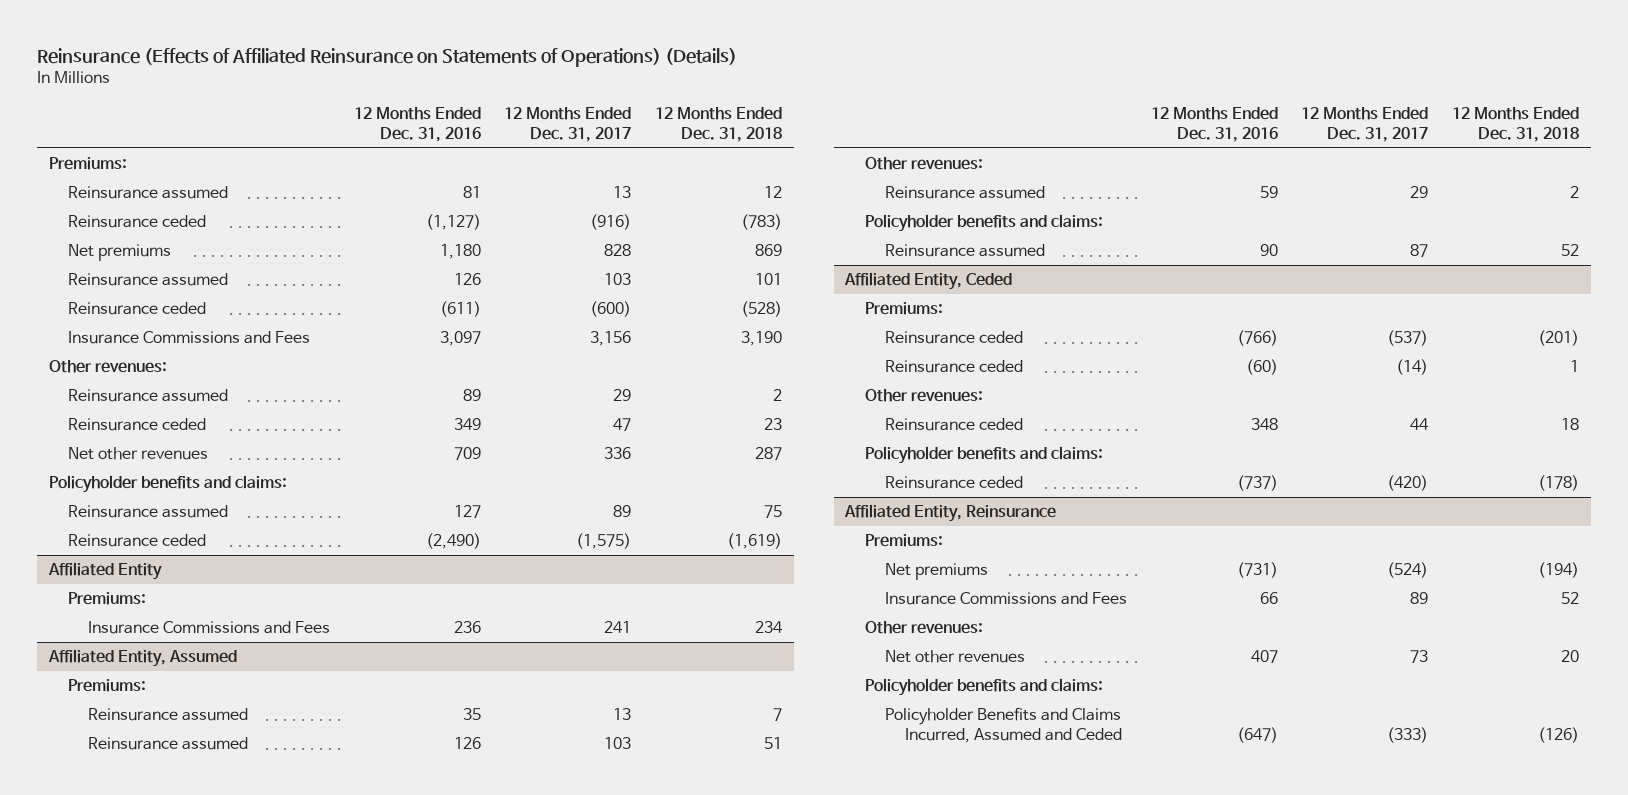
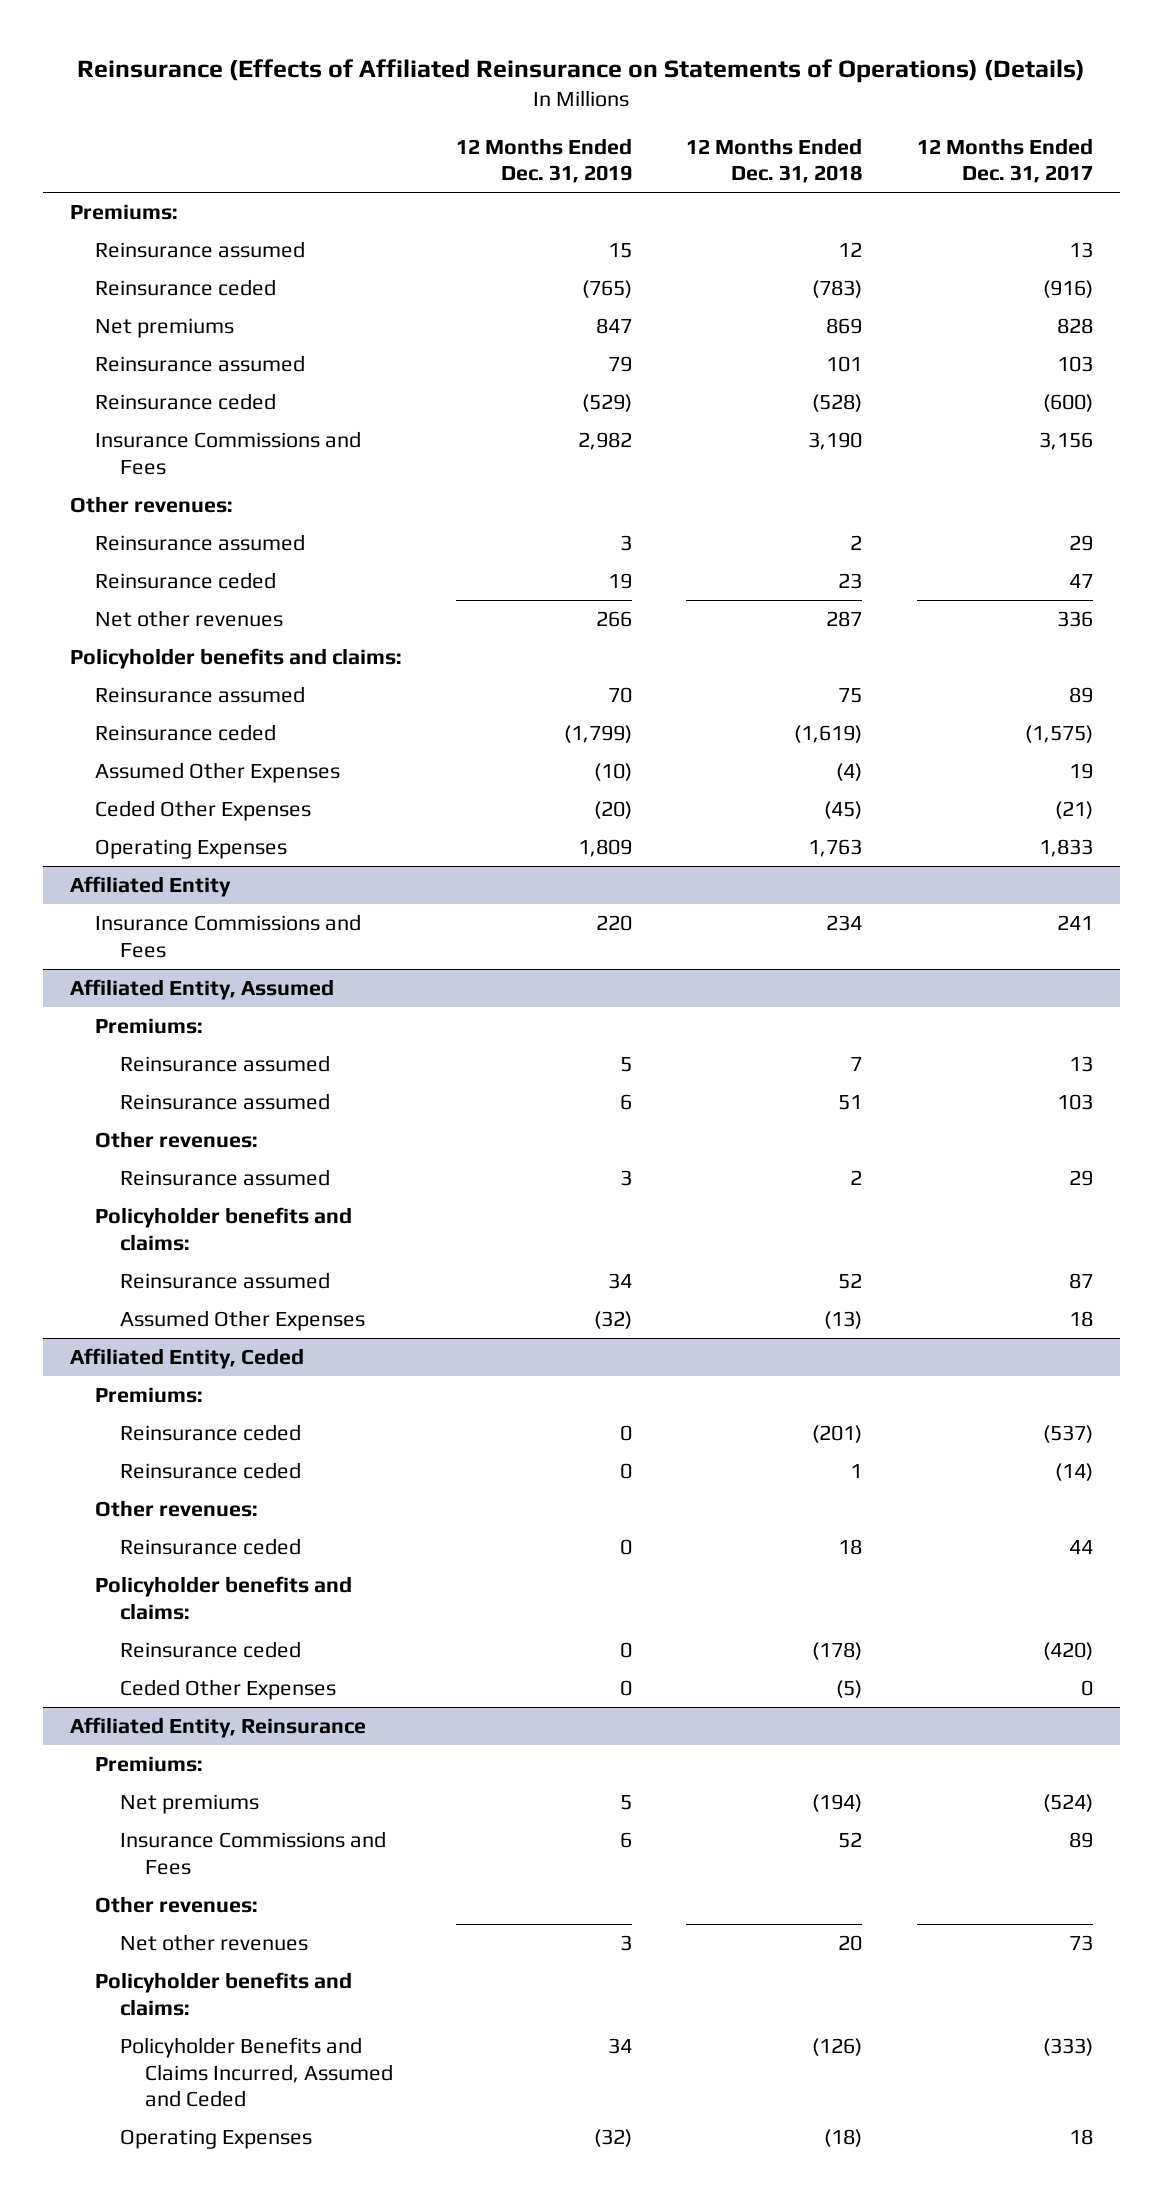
[353,107,481,143] 12 Months Ended Dec. 31, 2016 -> none
none -> [456,137,633,184] 12 Months Ended Dec. 31, 2019
none -> [95,762,341,784] Assumed Other Expenses
none -> [95,800,312,822] Ceded Other Expenses
none -> [95,839,288,860] Operating Expenses
[68,592,147,606] Premiums: -> none
none -> [120,1310,366,1332] Assumed Other Expenses
none -> [120,1679,337,1701] Ceded Other Expenses
none -> [120,2129,313,2150] Operating Expenses

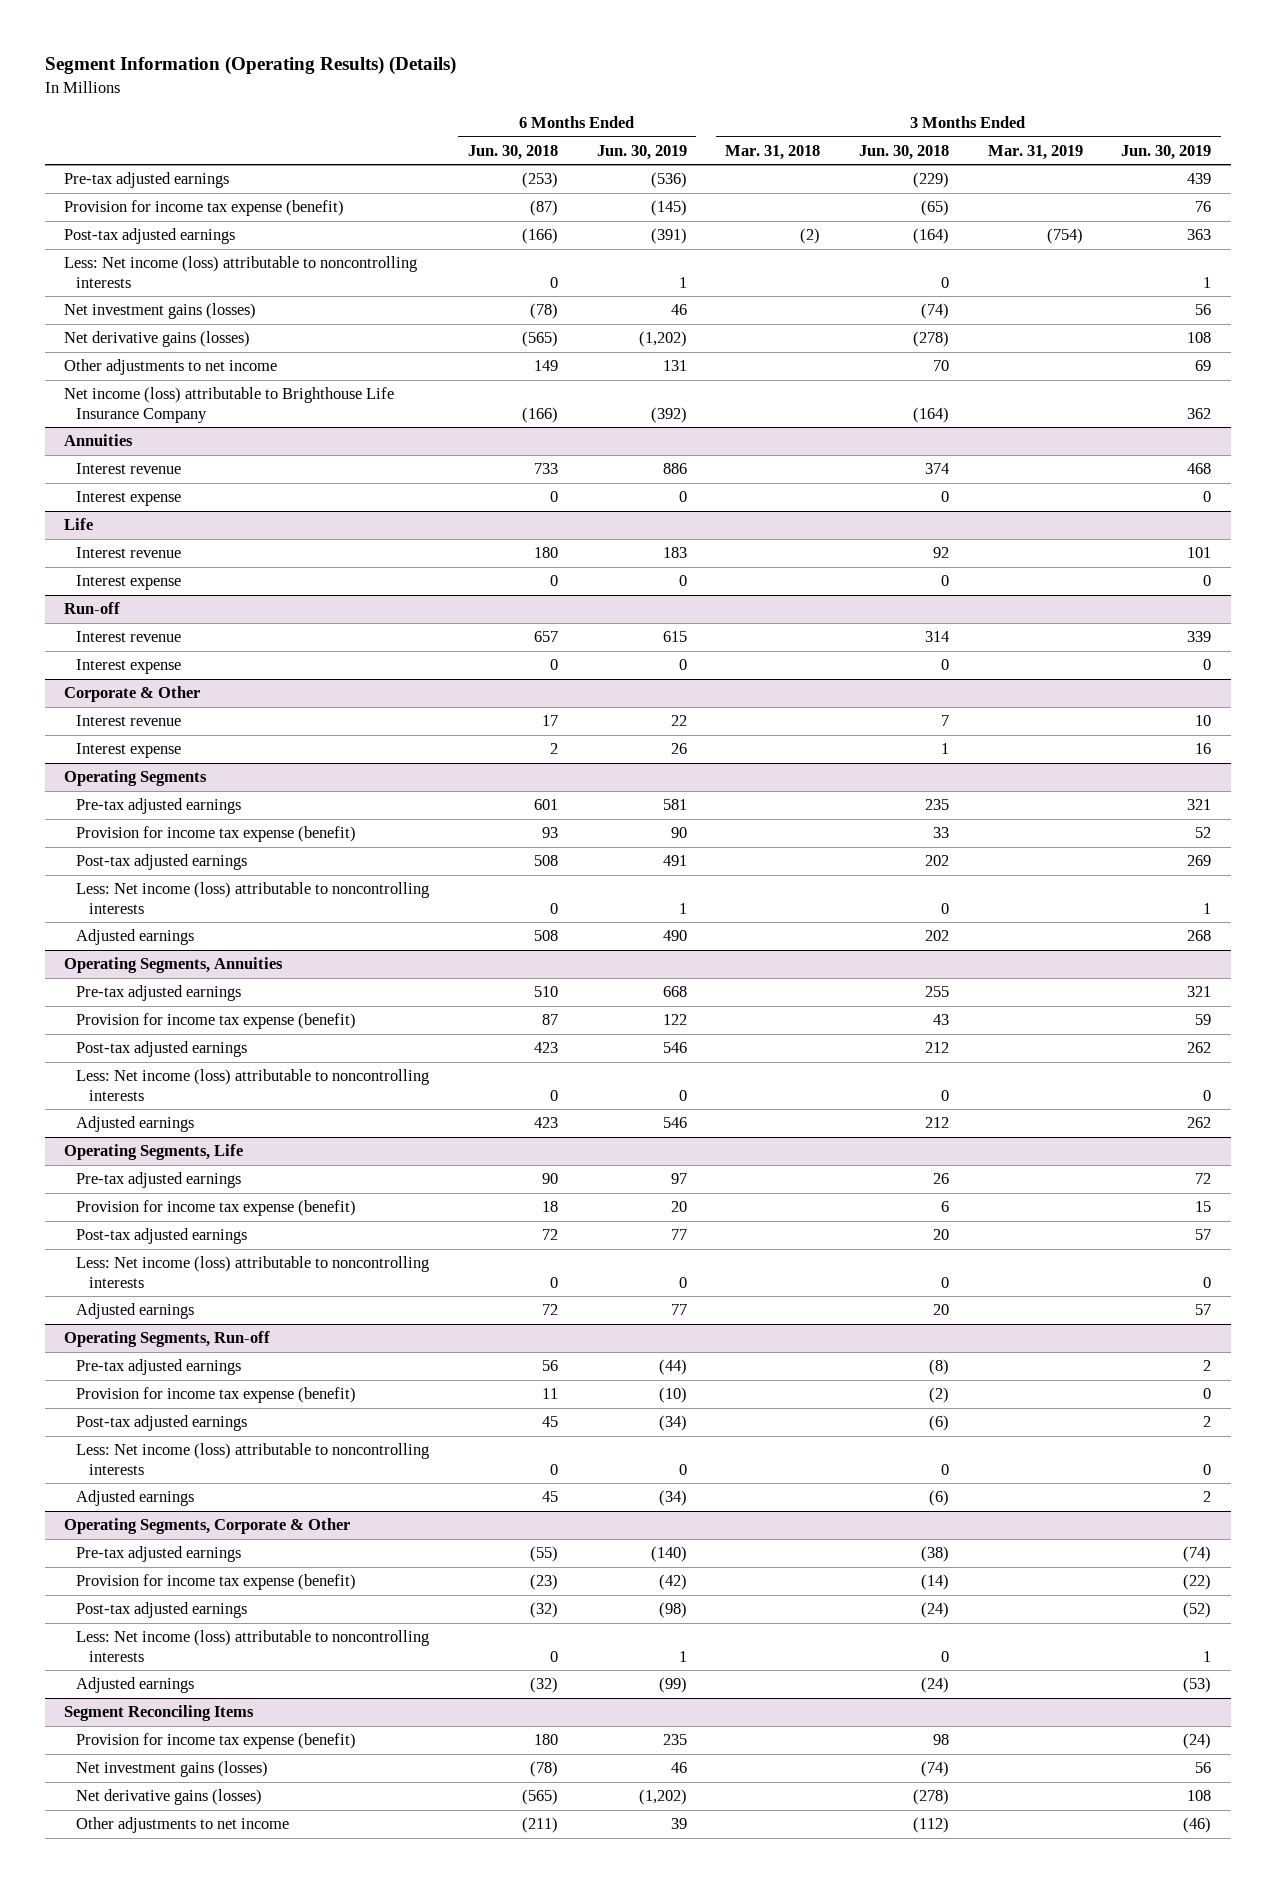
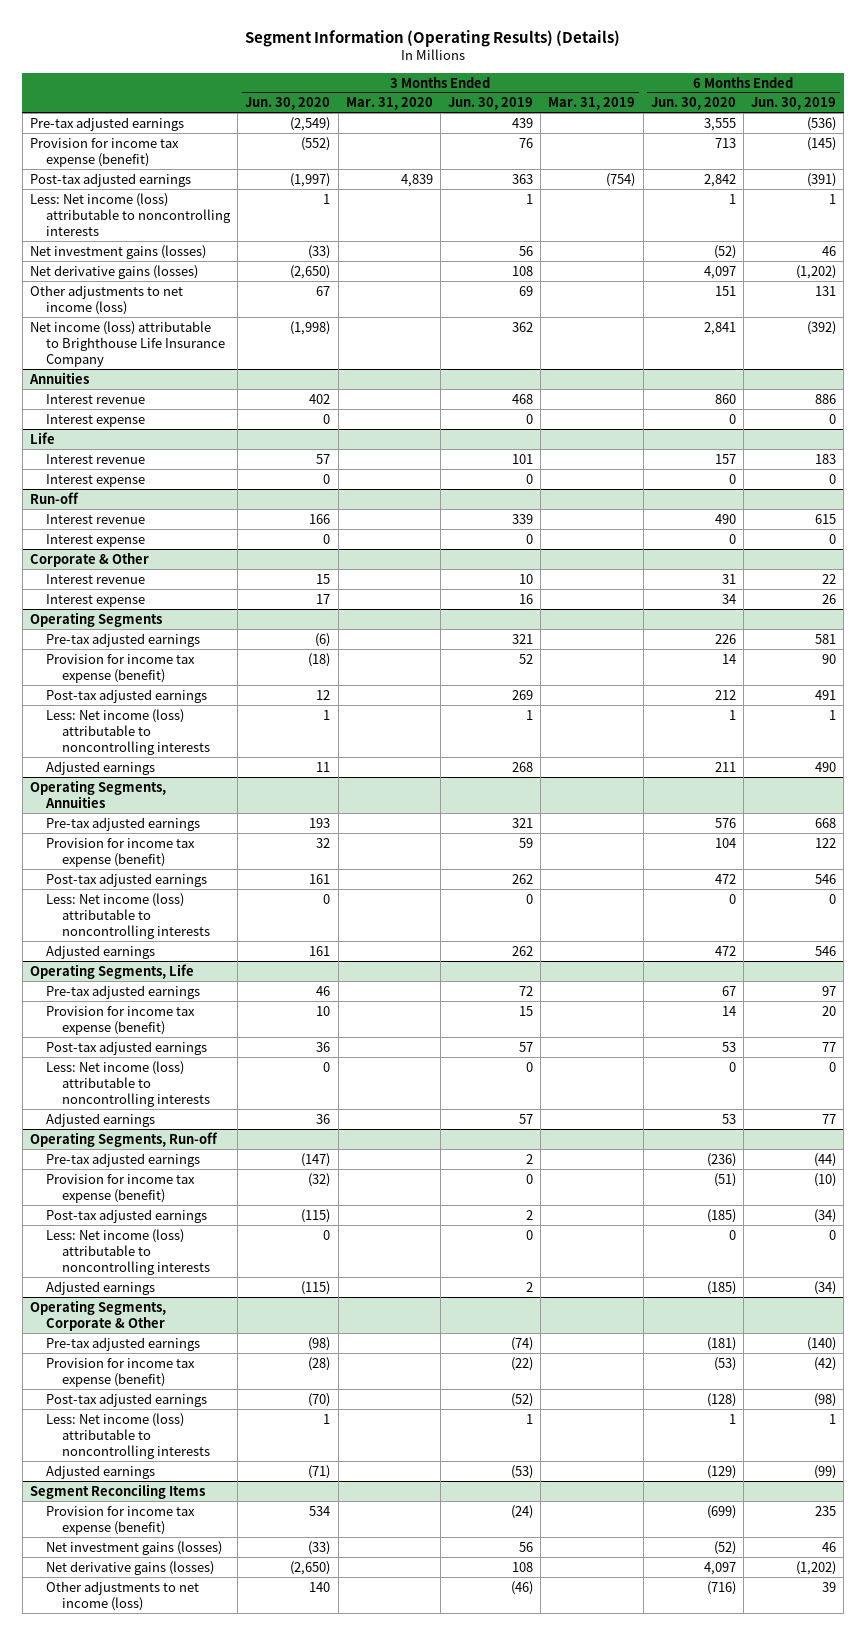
[468,144,559,160] Jun. 30, 2018 -> none
[725,144,821,160] Mar. 31, 2018 -> none
[859,144,950,160] Jun. 30, 2018 -> none
none -> [245,97,331,111] Jun. 30, 2020
none -> [345,97,433,111] Mar. 31, 2020
none -> [650,97,736,111] Jun. 30, 2020
[64,359,278,376] Other adjustments to net income -> [29,284,183,315] Other adjustments to net income (loss)
[76,1817,290,1834] Other adjustments to net income -> [46,1580,200,1611] Other adjustments to net income (loss)

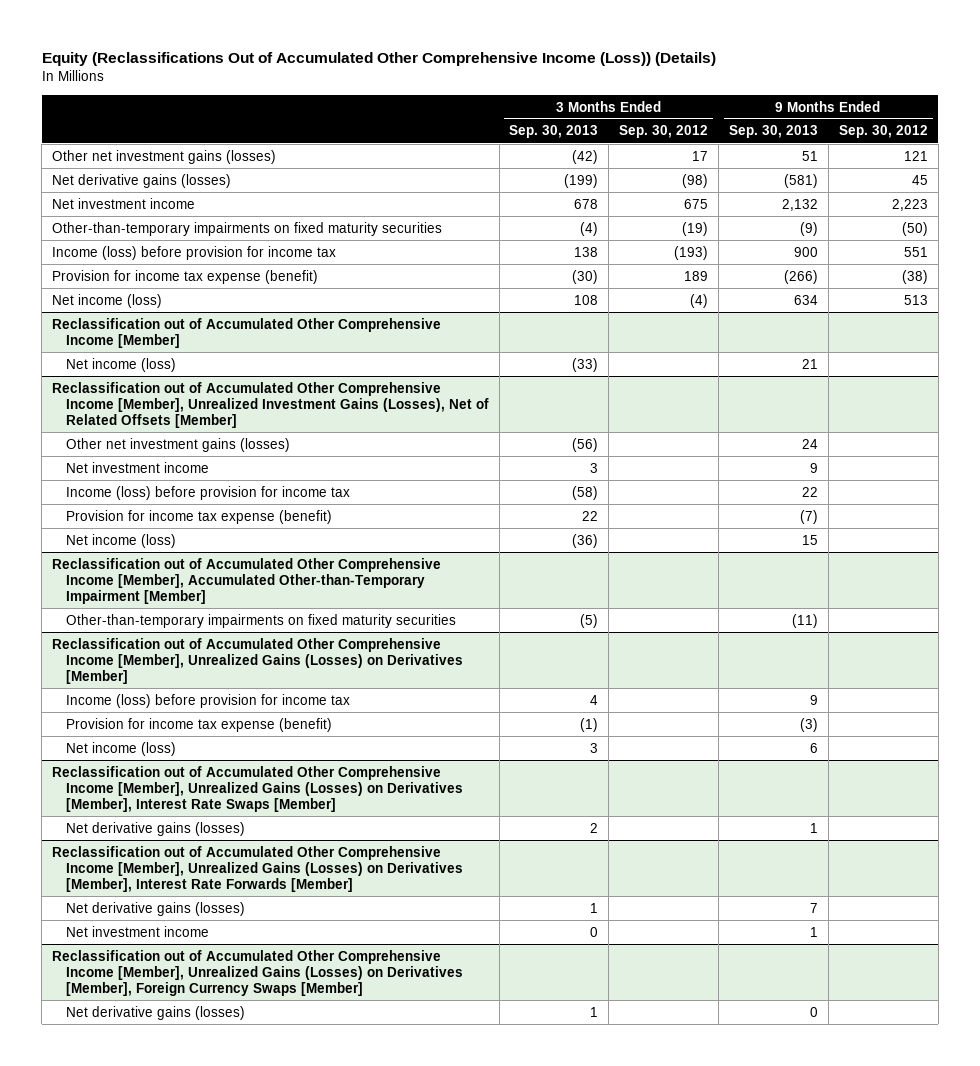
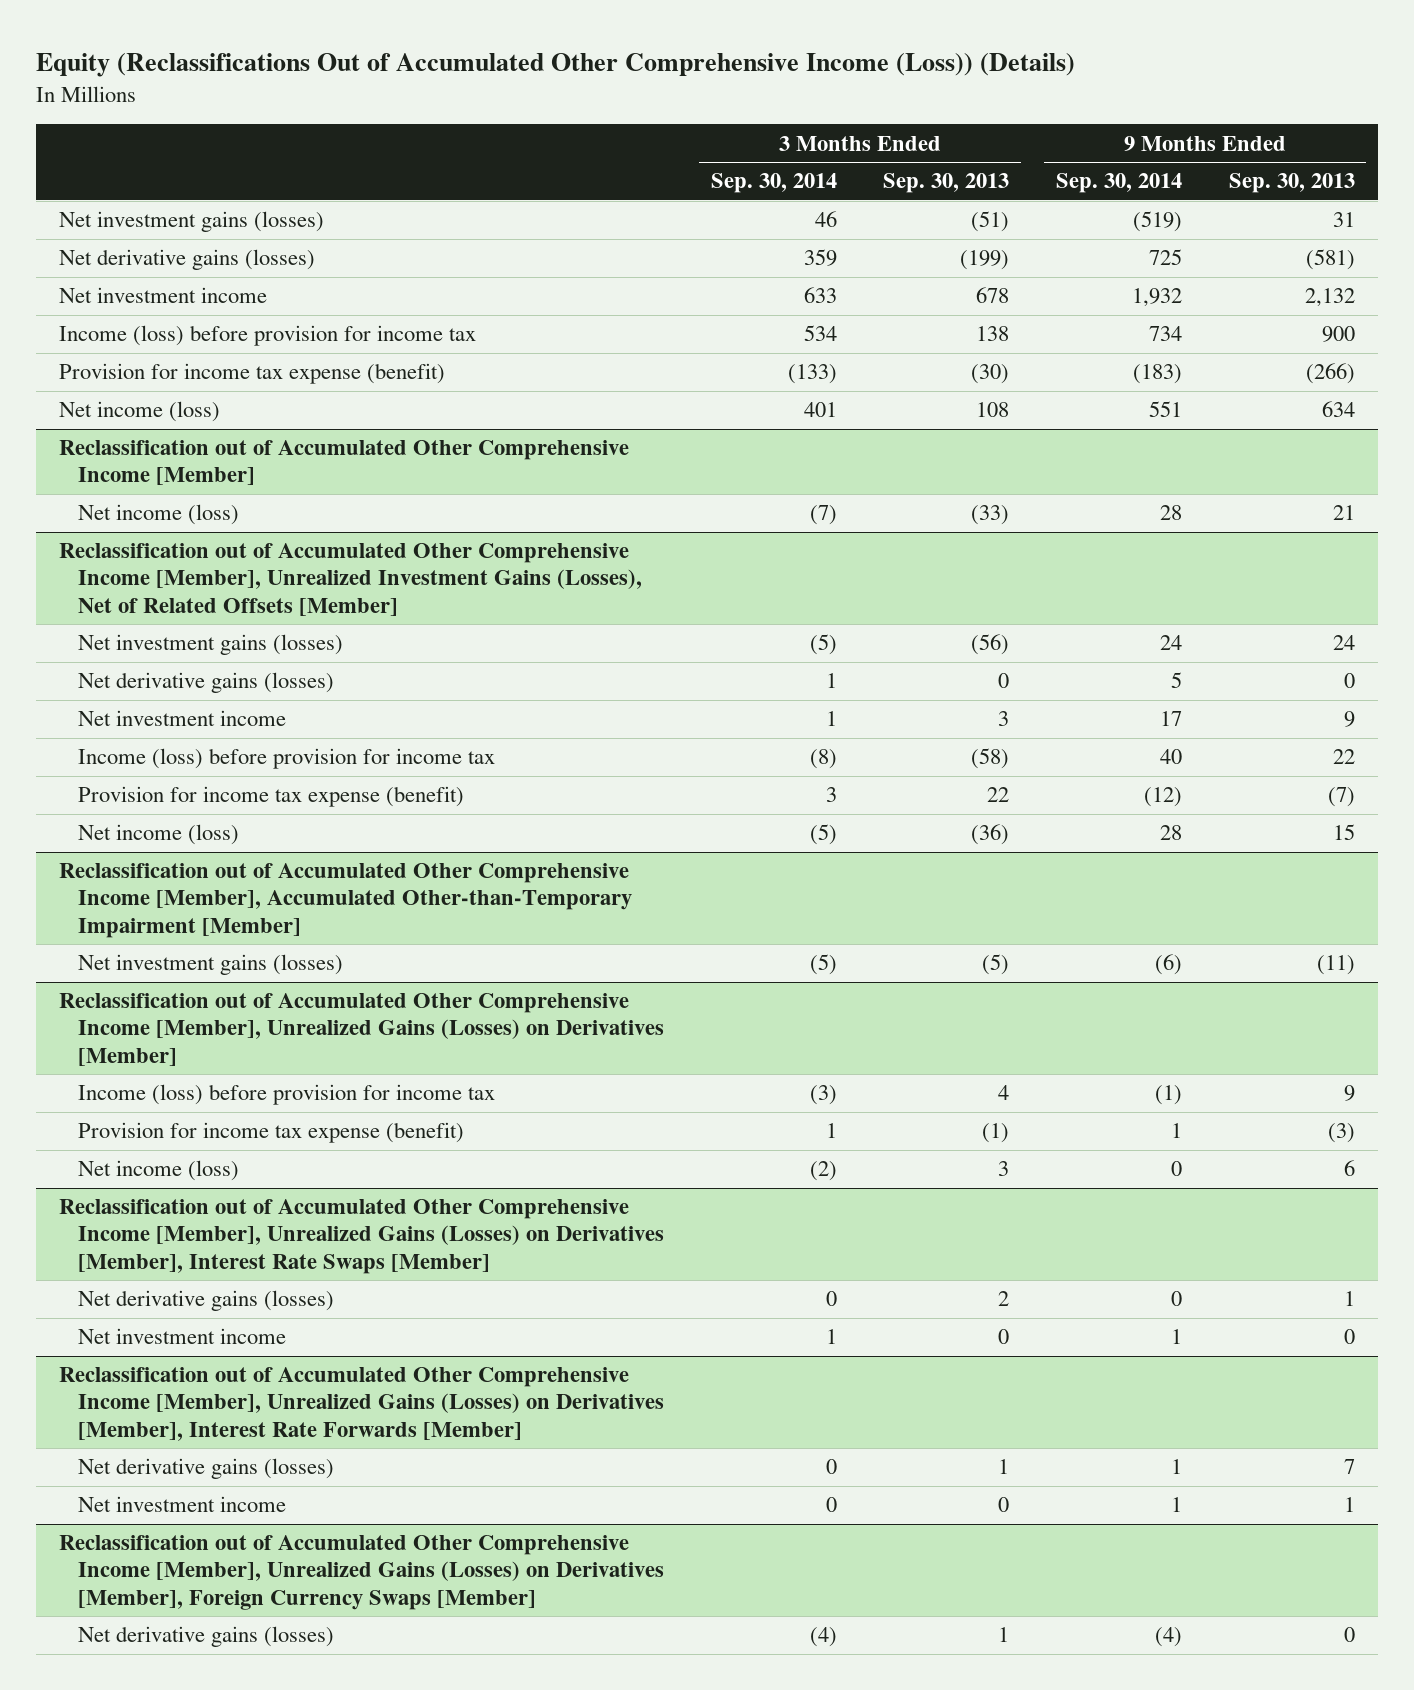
[619,125,709,139] Sep. 30, 2012 -> none
[838,125,928,139] Sep. 30, 2012 -> none
none -> [710,173,837,194] Sep. 30, 2014
none -> [1056,173,1183,194] Sep. 30, 2014
[51,149,276,164] Other net investment gains (losses) -> [59,211,325,233] Net investment gains (losses)
[572,149,599,164] (42) -> [971,211,1010,233] (51)
[802,150,819,161] 51 -> [1332,212,1355,228] 31
[51,221,442,236] Other-than-temporary impairments on fixed maturity securities -> none
[65,437,290,452] Other net investment gains (losses) -> [78,634,344,656] Net investment gains (losses)
none -> [78,672,335,694] Net derivative gains (losses)
[65,613,456,628] Other-than-temporary impairments on fixed maturity securities -> [78,954,344,976] Net investment gains (losses)
none -> [78,1328,287,1345] Net investment income

